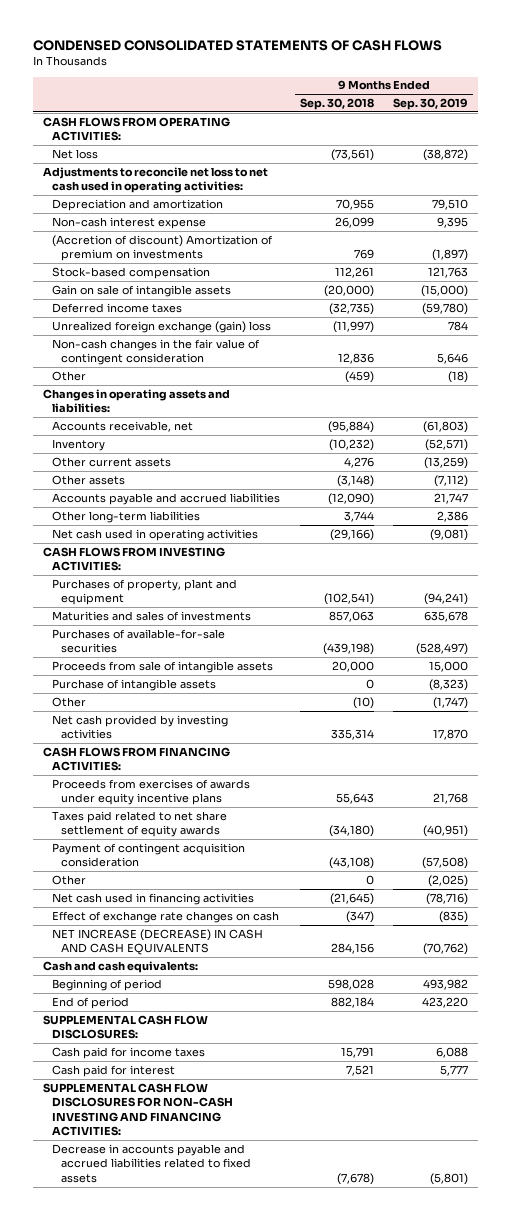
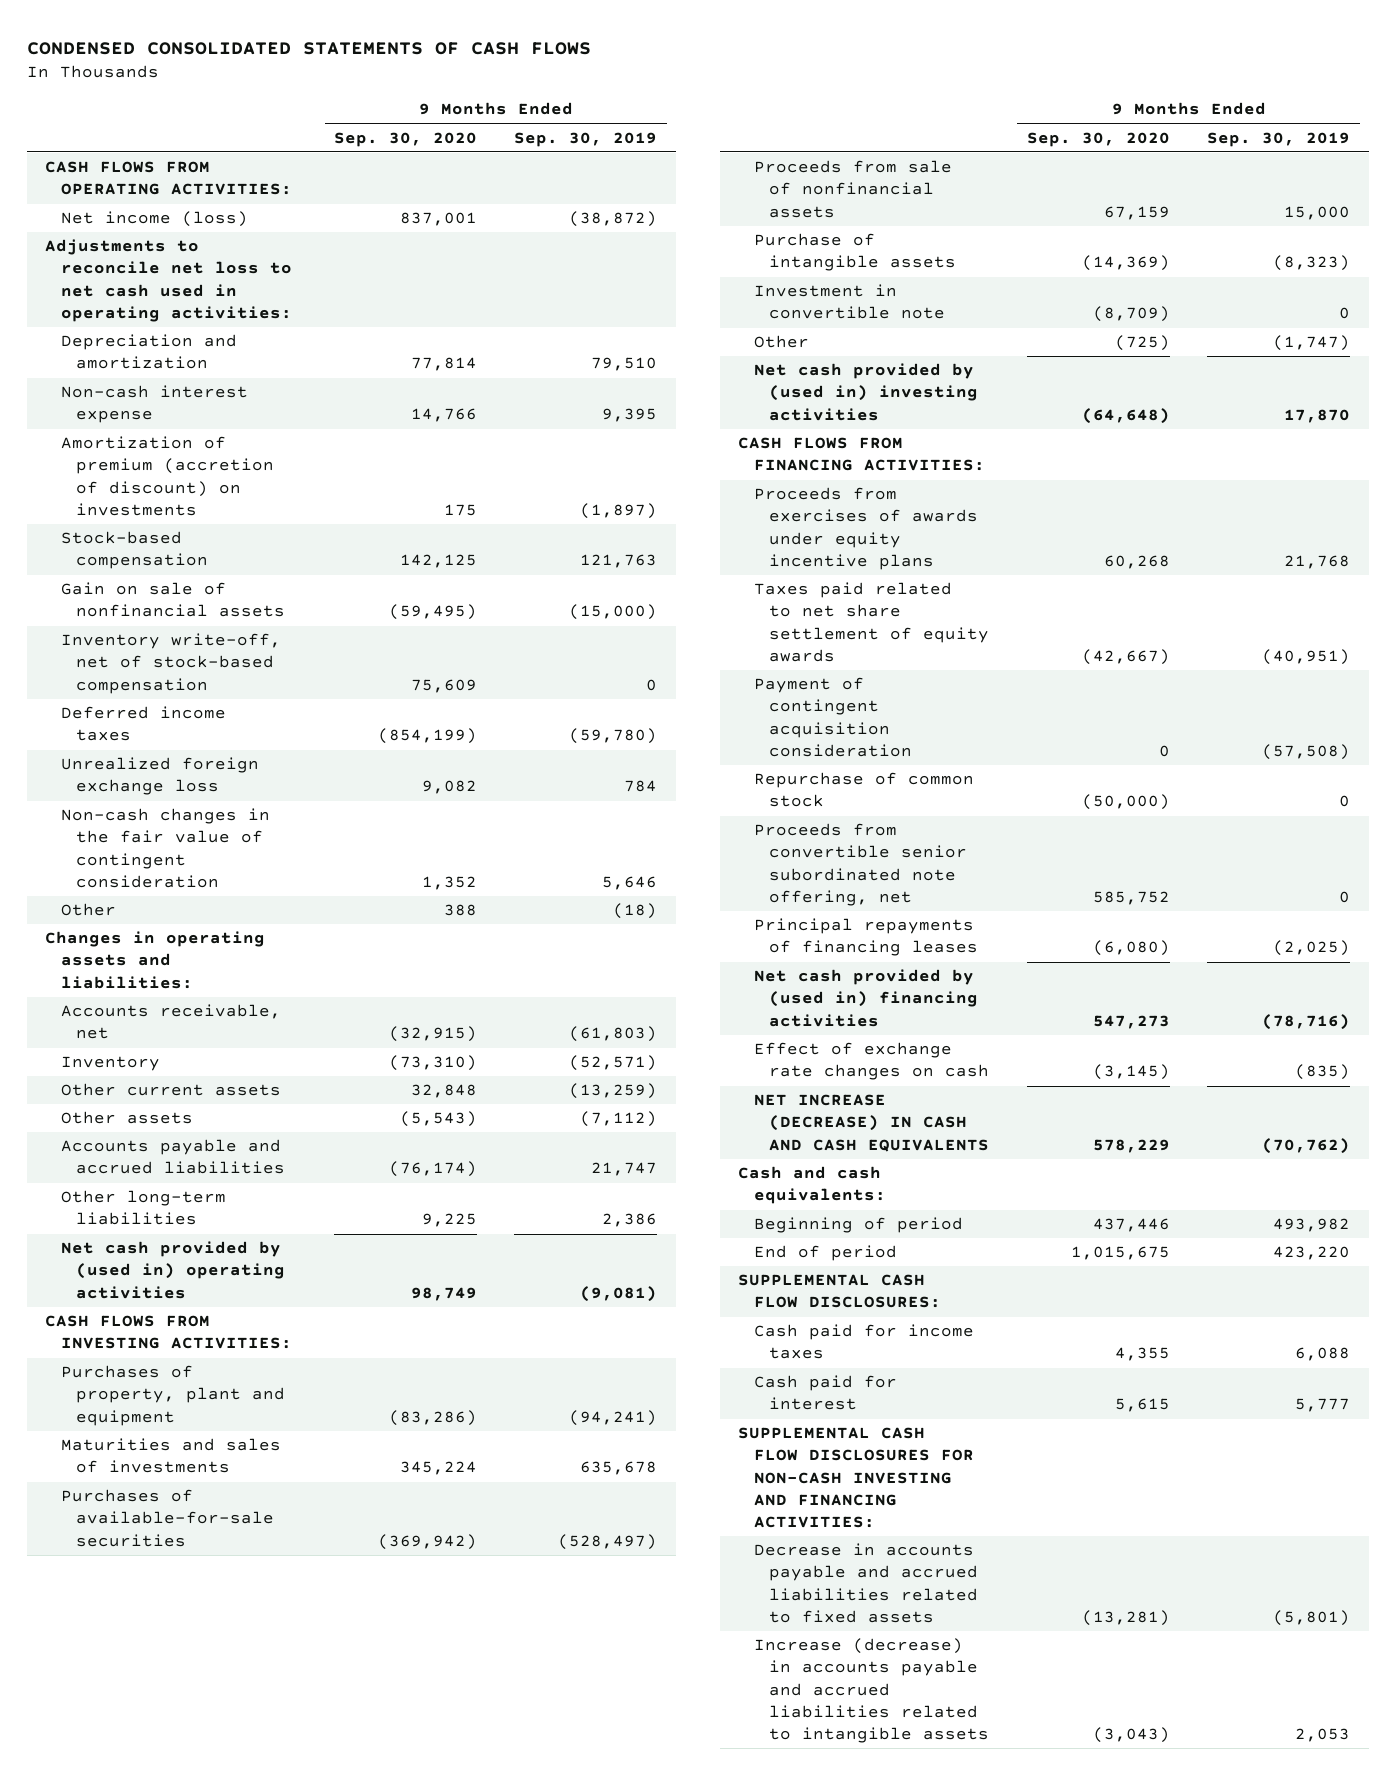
[299,97,374,110] Sep. 30, 2018 -> none
none -> [333,131,477,147] Sep. 30, 2020
[51,148,98,159] Net loss -> [60,211,248,228] Net income (loss)
[51,234,273,262] (Accretion of discount) Amortization of premium on investments -> [60,436,275,516] Amortization of premium (accretion of discount) on investments
[51,284,231,297] Gain on sale of intangible assets -> [60,582,286,618] Gain on sale of nonfinancial assets
none -> [60,633,281,694] Inventory write-off, net of stock-based compensation
[51,320,271,333] Unrealized foreign exchange (gain) loss -> [60,757,259,796] Unrealized foreign exchange loss
[51,528,258,541] Net cash used in operating activities -> [60,1241,286,1299] Net cash provided by (used in) operating activities
[51,660,273,673] Proceeds from sale of intangible assets -> [753,160,952,218] Proceeds from sale of nonfinancial assets
none -> [753,284,946,320] Investment in convertible note
[51,714,228,740] Net cash provided by investing activities -> [753,363,979,421] Net cash provided by (used in) investing activities
none -> [753,772,974,808] Repurchase of common stock
none -> [753,823,968,906] Proceeds from convertible senior subordinated note offering, net
[51,874,86,885] Other -> [753,918,979,957] Principal repayments of financing leases
[51,892,254,905] Net cash used in financing activities -> [753,969,979,1027] Net cash provided by (used in) financing activities
none -> [753,1638,990,1743] Increase (decrease) in accounts payable and accrued liabilities related to intangible assets

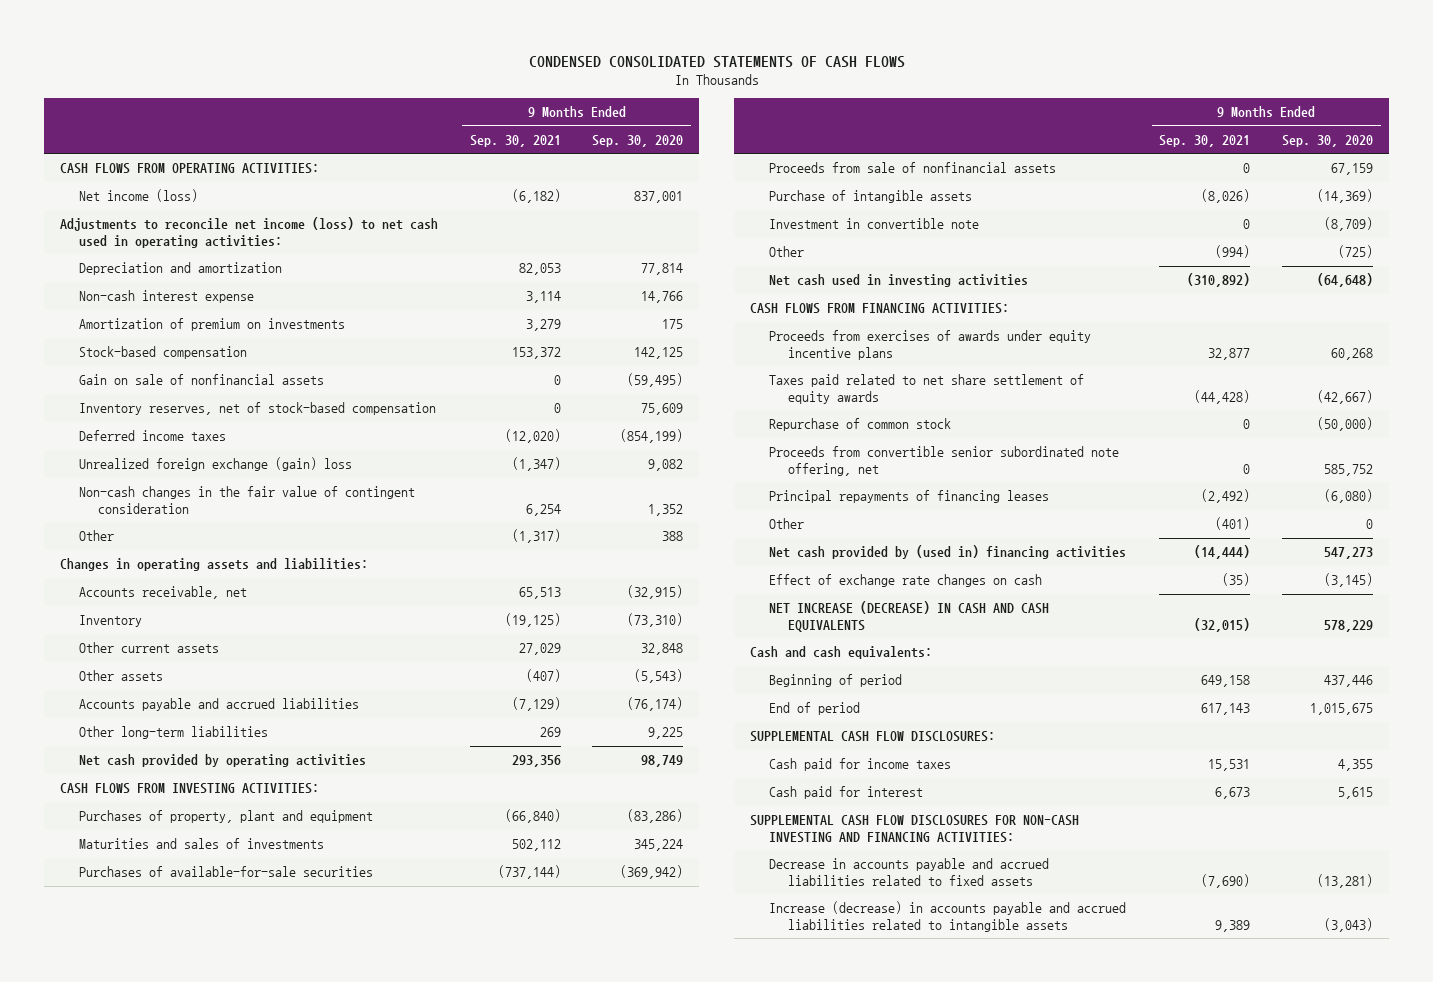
[514,131,658,147] Sep. 30, 2019 -> none
none -> [469,134,561,147] Sep. 30, 2021
[45,239,292,322] Adjustments to reconcile net loss to net cash used in operating activities: -> [60,217,439,248] Adjustments to reconcile net income (loss) to net cash used in operating activities:
[60,436,275,516] Amortization of premium (accretion of discount) on investments -> [79,318,346,332] Amortization of premium on investments
[60,633,281,694] Inventory write-off, net of stock-based compensation -> [79,402,437,416] Inventory reserves, net of stock-based compensation
[60,757,259,796] Unrealized foreign exchange loss -> [79,457,353,472] Unrealized foreign exchange (gain) loss
[60,1241,286,1299] Net cash provided by (used in) operating activities -> [79,754,367,768] Net cash provided by operating activities
[753,363,979,421] Net cash provided by (used in) investing activities -> [768,274,1028,288] Net cash used in investing activities
[753,677,913,757] Payment of contingent acquisition consideration -> none
none -> [768,518,804,530] Other

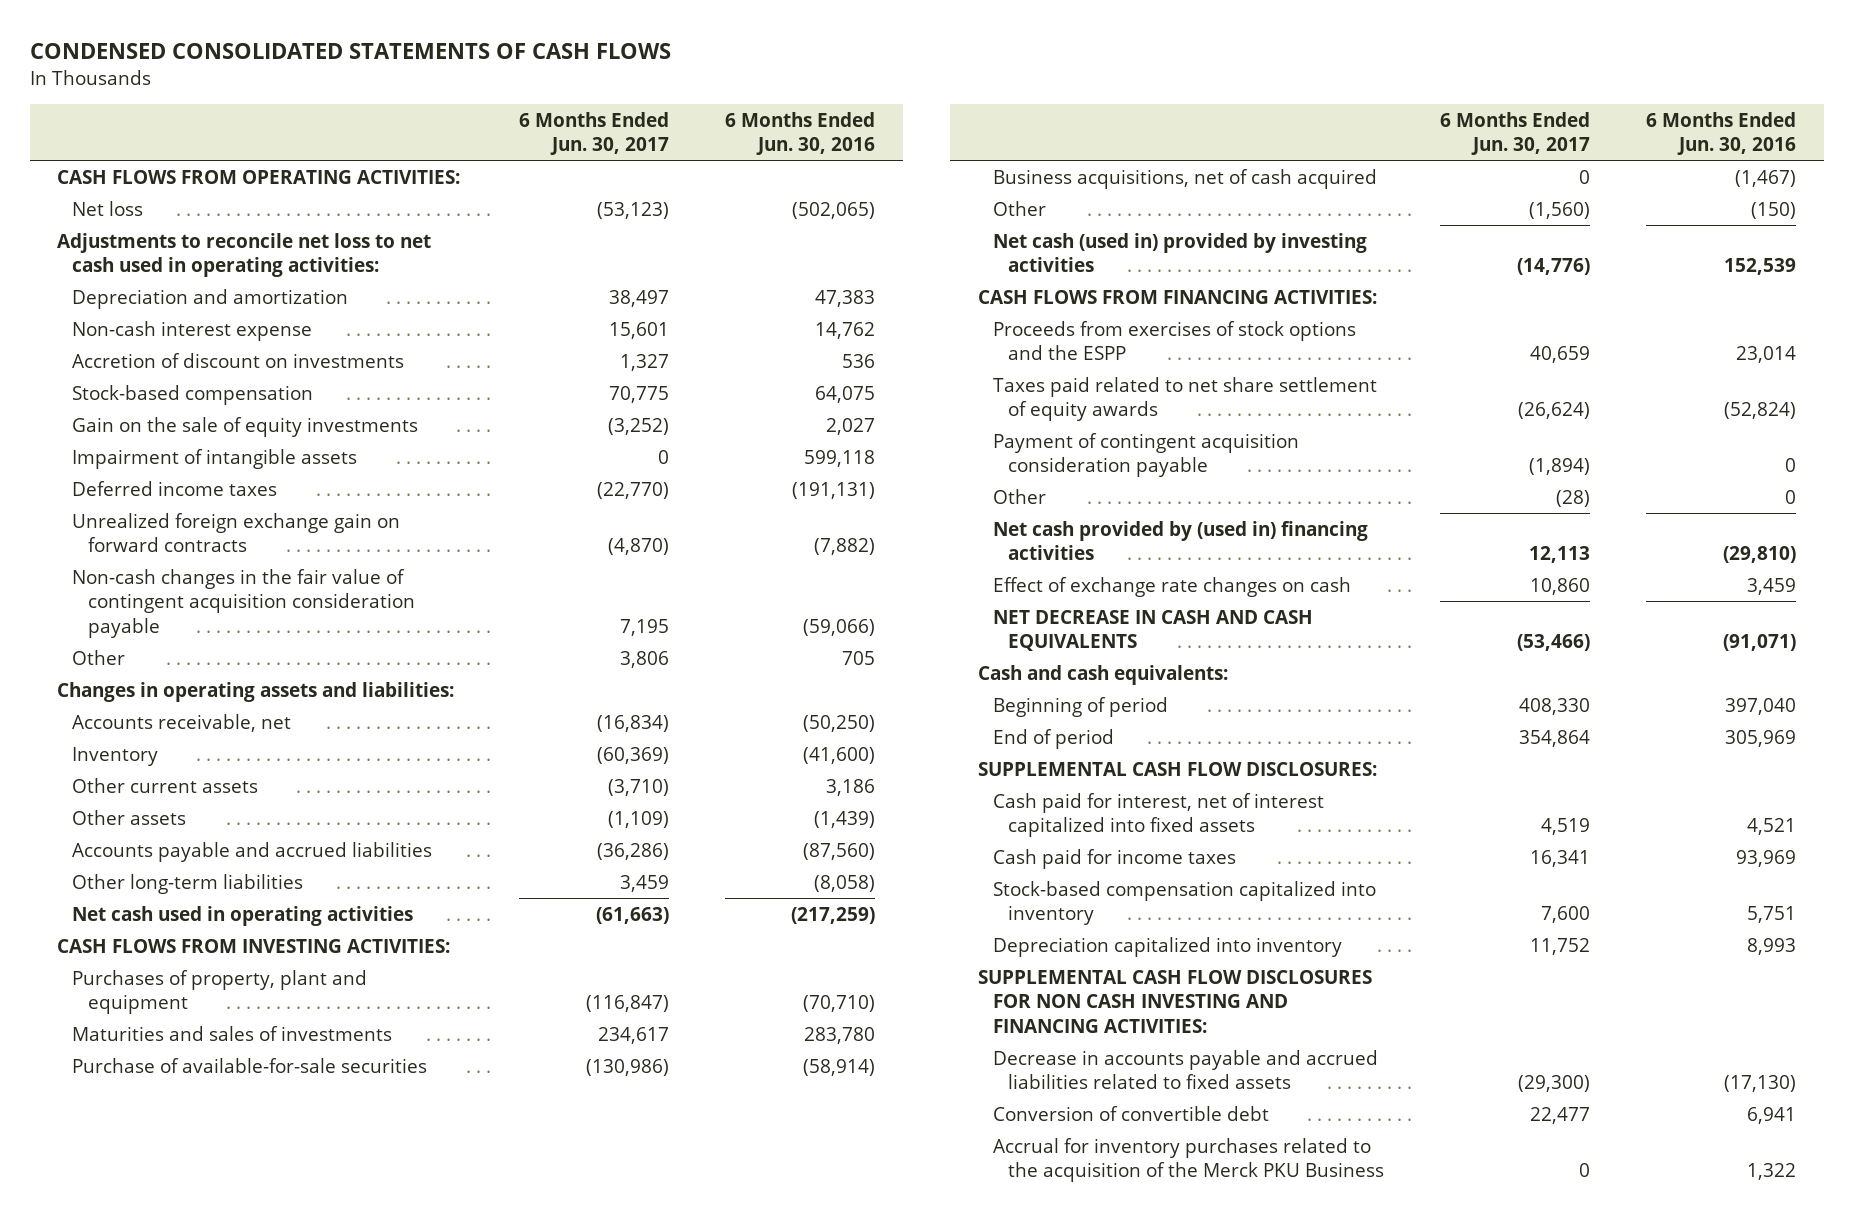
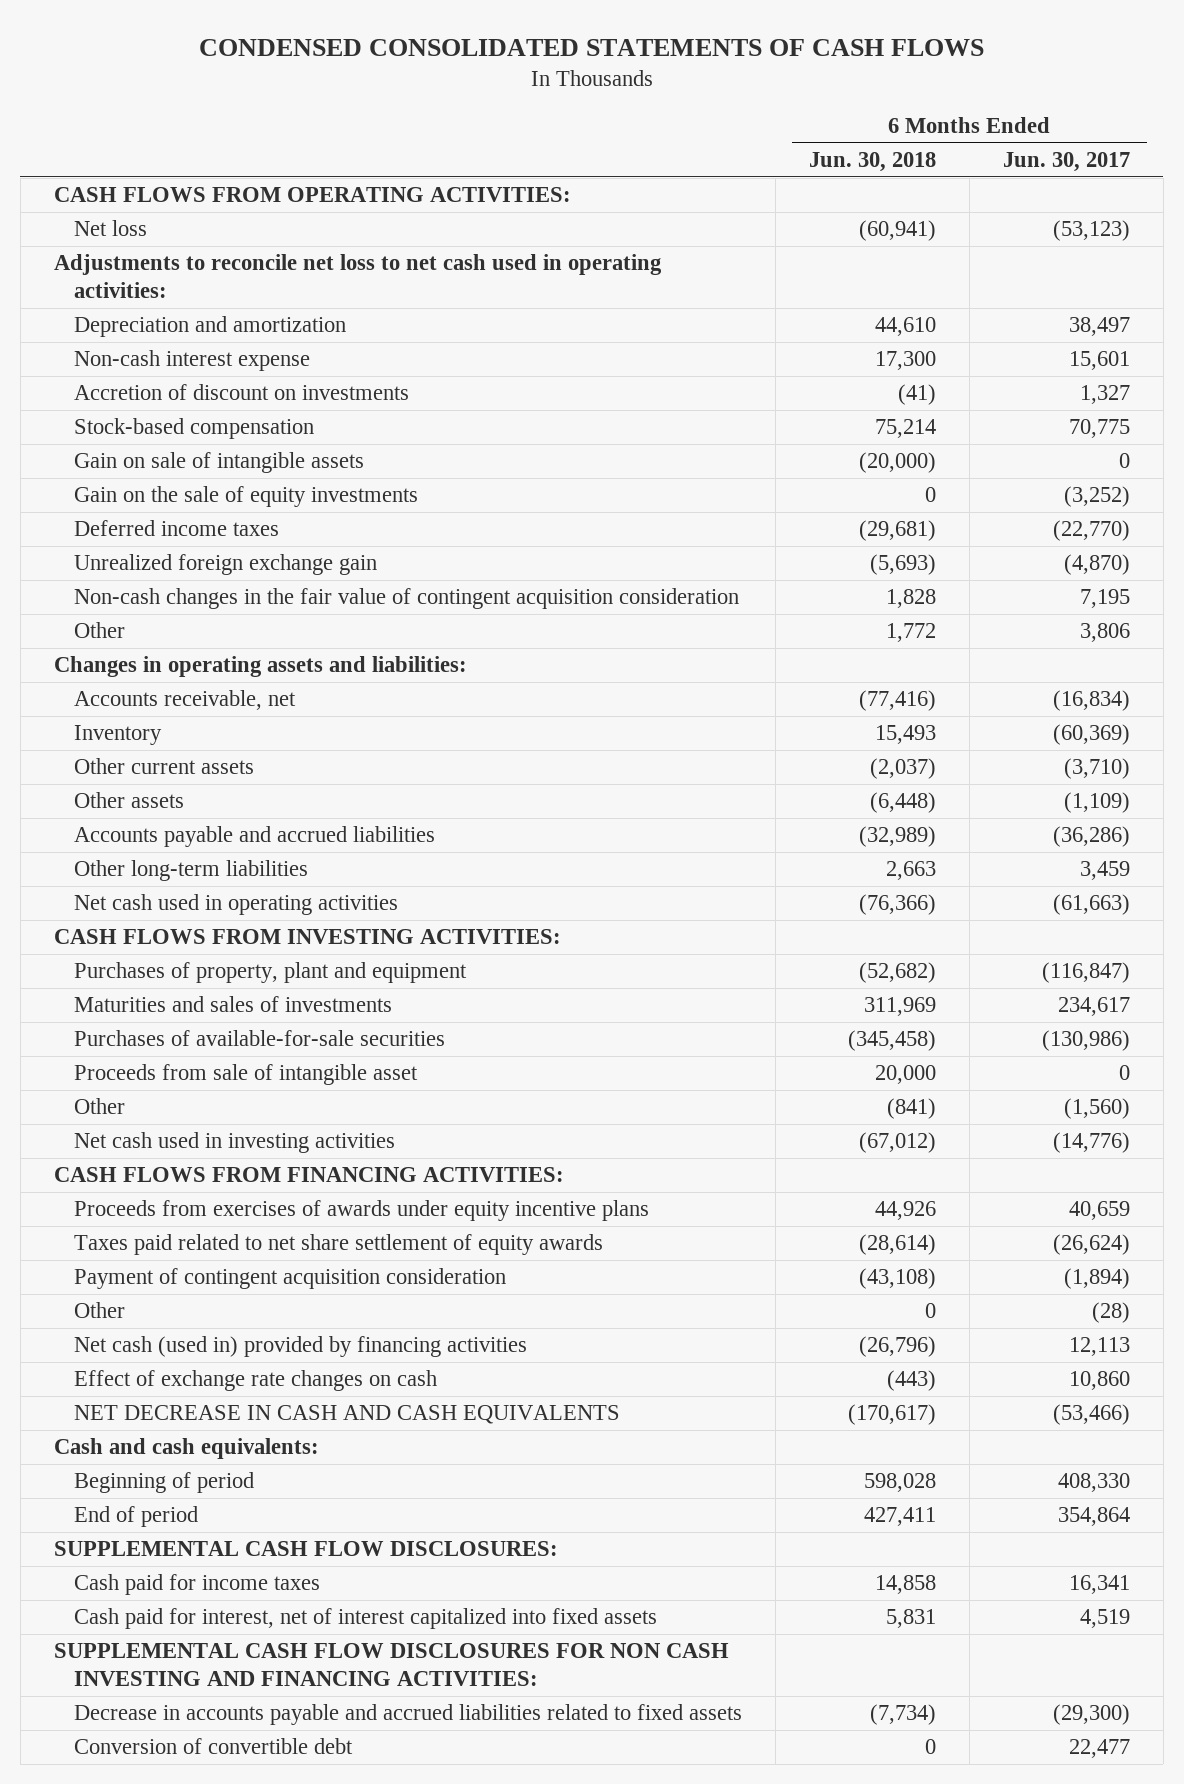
[724,111,875,156] 6 Months Ended Jun. 30, 2016 -> none
none -> [808,152,936,173] Jun. 30, 2018
none -> [73,452,364,474] Gain on sale of intangible assets
[72,448,358,469] Impairment of intangible assets -> none
[72,512,401,553] Unrealized foreign exchange gain on forward contracts -> [73,554,377,576] Unrealized foreign exchange gain
[72,568,415,638] Non-cash changes in the fair value of contingent acquisition consideration payable -> [73,588,739,610] Non-cash changes in the fair value of contingent acquisition consideration
[993,168,1378,189] Business acquisitions, net of cash acquired -> none
[72,1057,428,1073] Purchase of available-for-sale securities -> [73,1030,445,1047] Purchases of available-for-sale securities
none -> [73,1064,418,1086] Proceeds from sale of intangible asset
[993,232,1368,273] Net cash (used in) provided by investing activities -> [73,1132,395,1154] Net cash used in investing activities
[993,320,1357,361] Proceeds from exercises of stock options and the ESPP -> [73,1200,649,1222] Proceeds from exercises of awards under equity incentive plans
[993,432,1300,478] Payment of contingent acquisition consideration payable -> [73,1268,506,1290] Payment of contingent acquisition consideration
[993,520,1369,561] Net cash provided by (used in) financing activities -> [73,1336,527,1358] Net cash (used in) provided by financing activities
[993,880,1377,926] Stock-based compensation capitalized into inventory -> none
[993,936,1343,957] Depreciation capitalized into inventory -> none
[993,792,1325,838] Cash paid for interest, net of interest capitalized into fixed assets -> [73,1608,657,1630] Cash paid for interest, net of interest capitalized into fixed assets
[993,1137,1385,1183] Accrual for inventory purchases related to the acquisition of the Merck PKU Business -> none

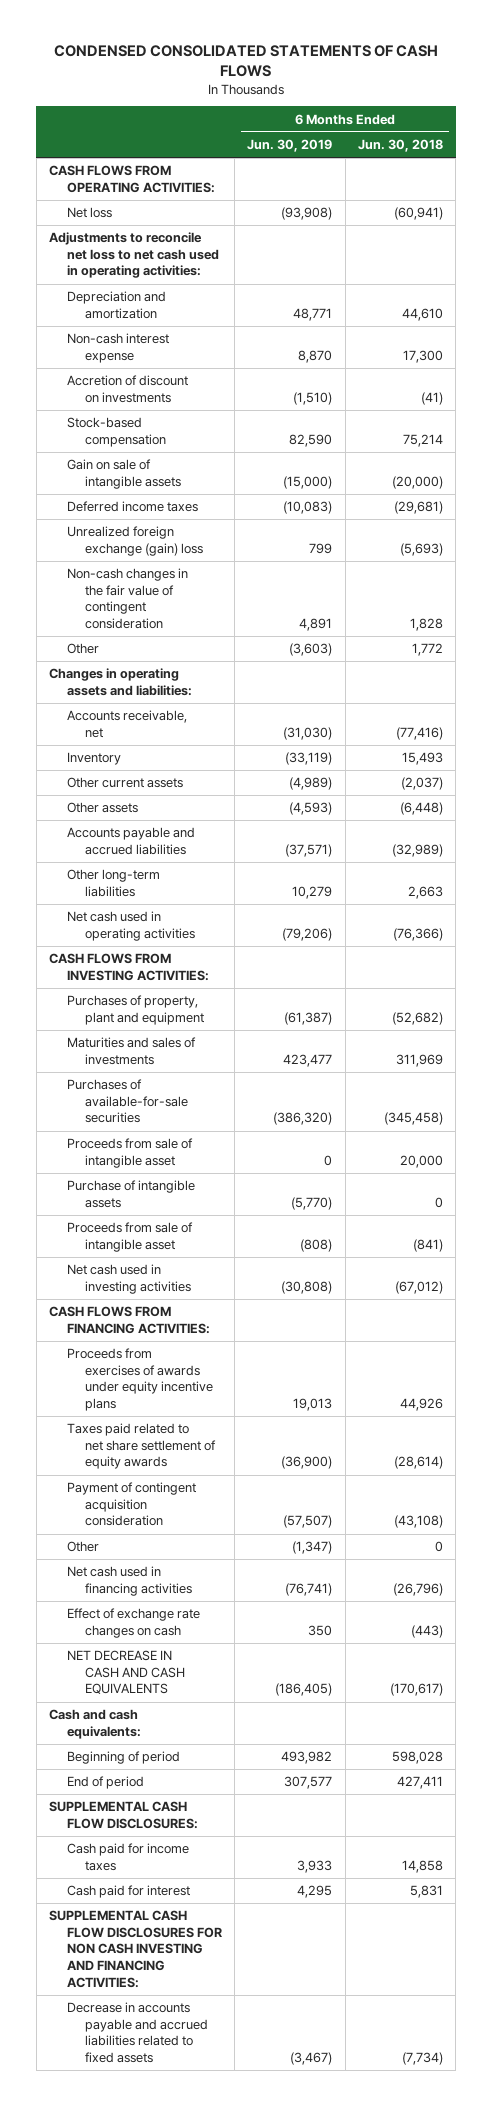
[1002,152,1130,173] Jun. 30, 2017 -> none
none -> [247,139,333,153] Jun. 30, 2019
[73,486,418,508] Gain on the sale of equity investments -> none
[73,554,377,576] Unrealized foreign exchange gain -> [66,526,204,556] Unrealized foreign exchange (gain) loss
[73,588,739,610] Non-cash changes in the fair value of contingent acquisition consideration -> [66,568,188,630] Non-cash changes in the fair value of contingent consideration
none -> [66,1180,195,1208] Purchase of intangible assets
[73,1098,125,1115] Other -> [66,1222,193,1252] Proceeds from sale of intangible asset
[73,1336,527,1358] Net cash (used in) provided by financing activities -> [66,1566,193,1596] Net cash used in financing activities
[73,1608,657,1630] Cash paid for interest, net of interest capitalized into fixed assets -> [66,1885,190,1899] Cash paid for interest
[73,1738,353,1755] Conversion of convertible debt -> none

